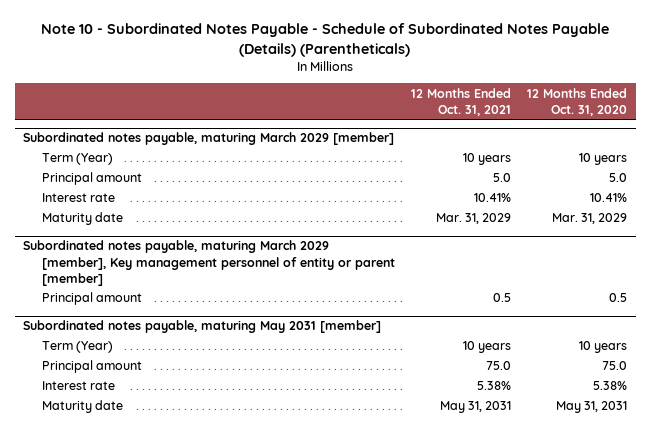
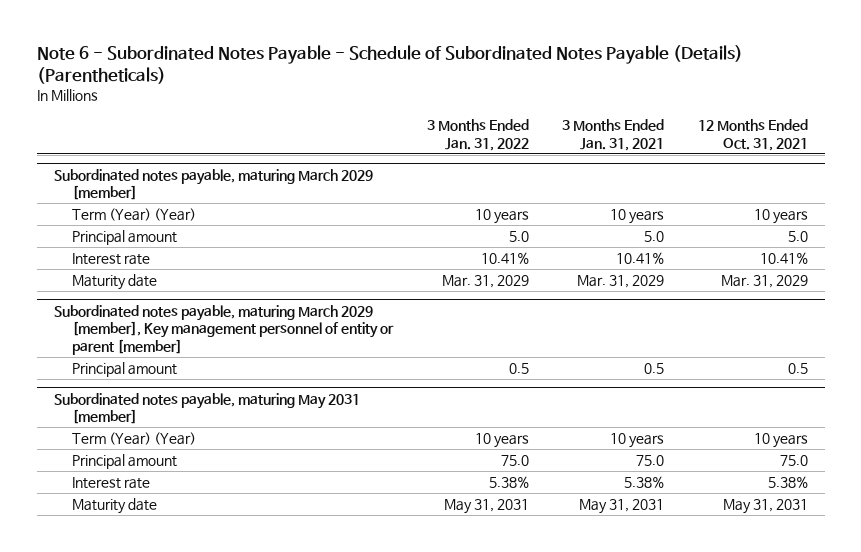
[41,23,610,57] Note 10 - Subordinated Notes Payable - Schedule of Subordinated Notes Payable (Details) (Parentheticals) -> [36,44,743,84] Note 6 - Subordinated Notes Payable - Schedule of Subordinated Notes Payable (Details) (Parentheticals)
[527,87,628,116] 12 Months Ended Oct. 31, 2020 -> none
none -> [426,119,529,151] 3 Months Ended Jan. 31, 2022
none -> [562,119,665,151] 3 Months Ended Jan. 31, 2021
[41,153,113,166] Term (Year) -> [71,207,196,221] Term (Year) (Year)
[41,341,113,354] Term (Year) -> [71,431,196,445] Term (Year) (Year)

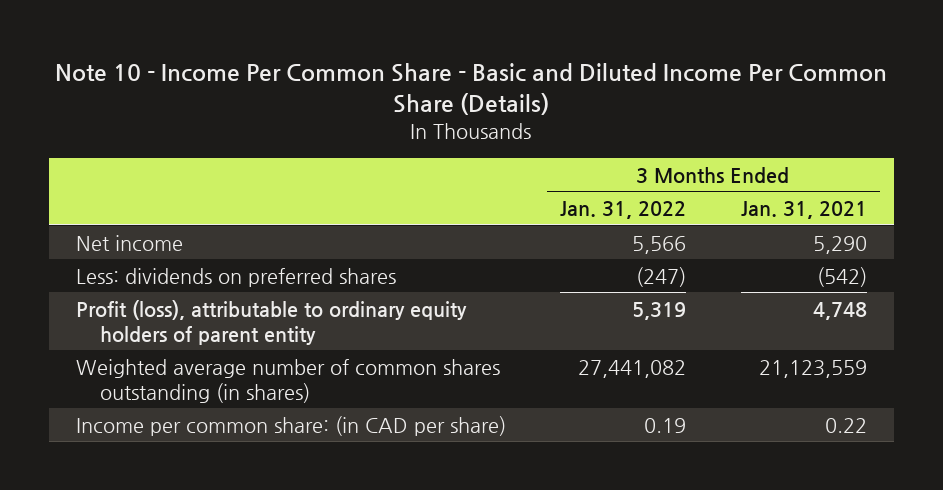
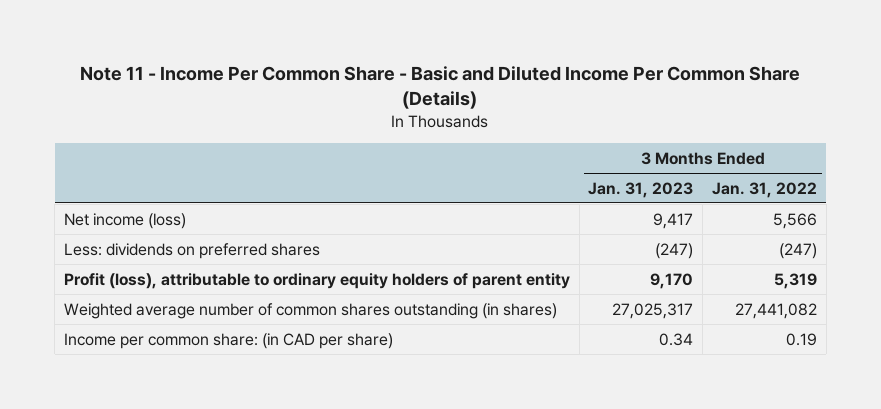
[55,63,888,116] Note 10 - Income Per Common Share - Basic and Diluted Income Per Common Share (Details) -> [80,65,801,110] Note 11 - Income Per Common Share - Basic and Diluted Income Per Common Share (Details)
[740,201,867,220] Jan. 31, 2021 -> none
none -> [588,181,694,198] Jan. 31, 2023
[76,234,184,251] Net income -> [63,212,186,229] Net income (loss)

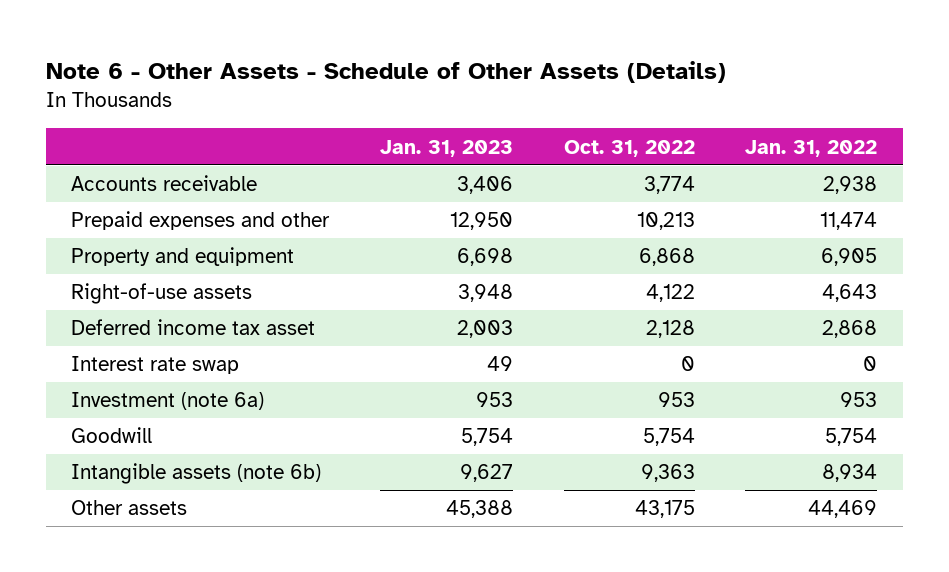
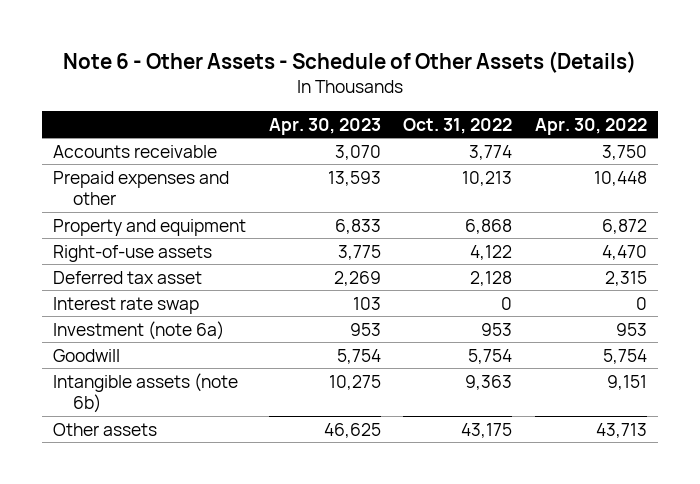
[379,139,513,157] Jan. 31, 2023 -> none
[745,139,878,157] Jan. 31, 2022 -> none
none -> [268,117,381,135] Apr. 30, 2023
none -> [534,117,647,135] Apr. 30, 2022
[71,319,316,336] Deferred income tax asset -> [53,270,203,284] Deferred tax asset

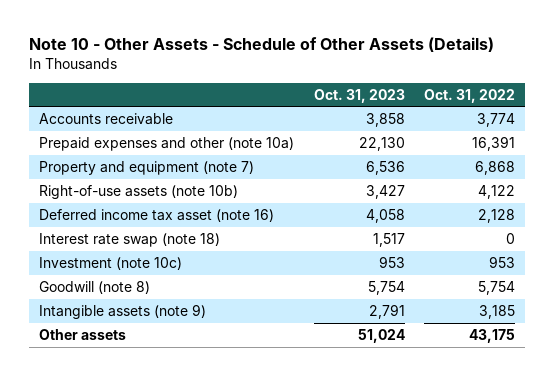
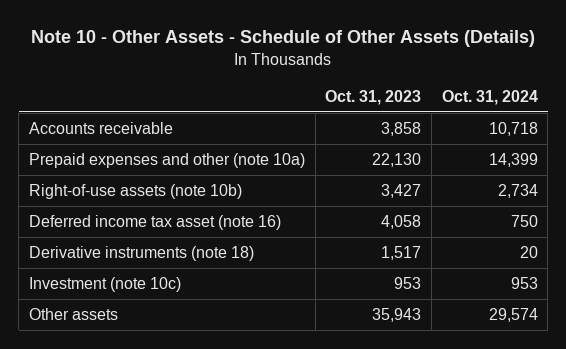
[424,88,516,103] Oct. 31, 2022 -> none
none -> [441,89,538,105] Oct. 31, 2024
[38,160,254,175] Property and equipment (note 7) -> none
[38,232,220,247] Interest rate swap (note 18) -> [28,246,254,262] Derivative instruments (note 18)
[38,280,150,294] Goodwill (note 8) -> none
[38,303,206,319] Intangible assets (note 9) -> none
[357,328,405,343] 51,024 -> [372,308,422,323] 35,943

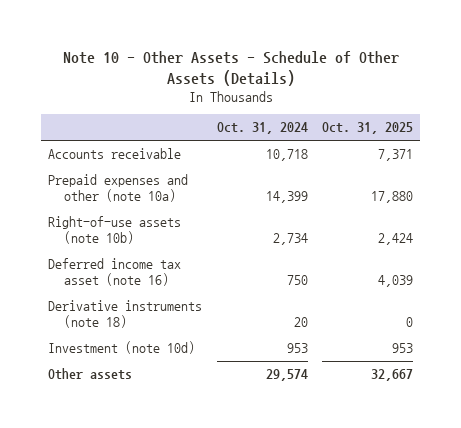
[325,89,422,105] Oct. 31, 2023 -> none
none -> [322,122,414,135] Oct. 31, 2025
[28,277,181,293] Investment (note 10c) -> [48,341,196,355] Investment (note 10d)

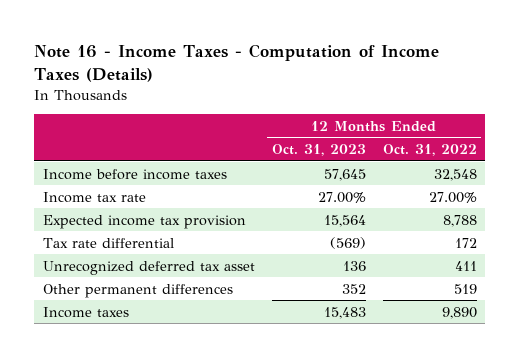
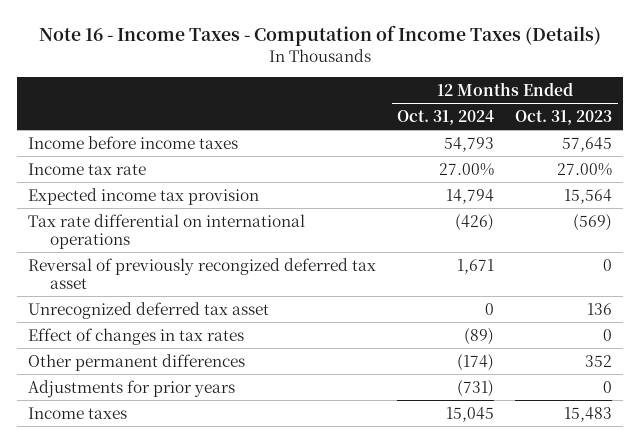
[382,144,477,157] Oct. 31, 2022 -> none
none -> [397,110,495,126] Oct. 31, 2024
[42,237,174,248] Tax rate differential -> [28,213,306,249] Tax rate differential on international operations
none -> [28,257,377,289] Reversal of previously recongized deferred tax asset
none -> [28,327,245,345] Effect of changes in tax rates
none -> [28,379,236,398] Adjustments for prior years

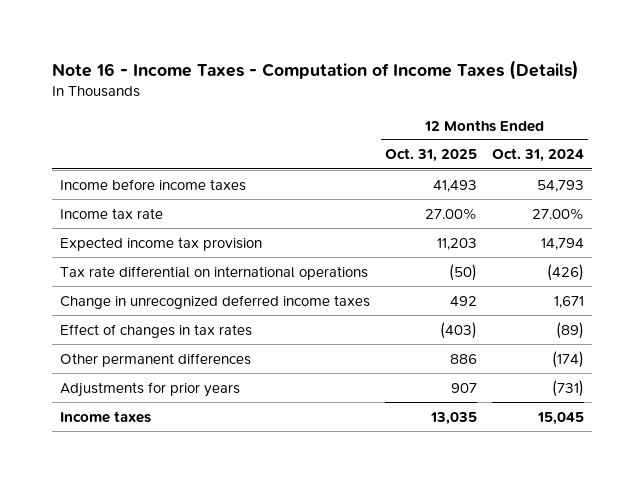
[515,110,613,126] Oct. 31, 2023 -> none
none -> [385,148,478,163] Oct. 31, 2025
[28,301,270,319] Unrecognized deferred tax asset -> none
[28,257,377,289] Reversal of previously recongized deferred tax asset -> [59,294,370,309] Change in unrecognized deferred income taxes

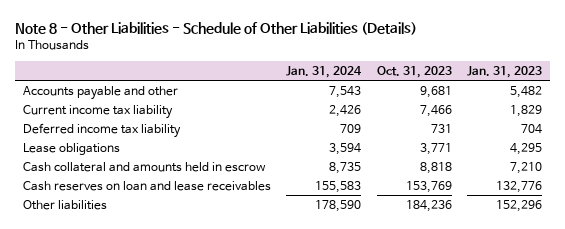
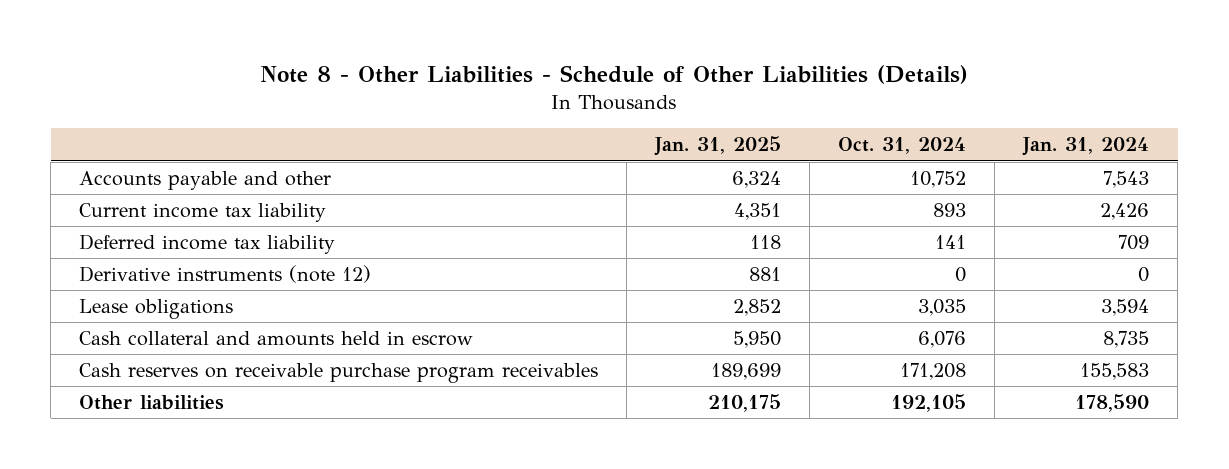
[376,65,452,78] Oct. 31, 2023 -> none
[467,65,543,78] Jan. 31, 2023 -> none
none -> [654,136,782,157] Jan. 31, 2025
none -> [838,137,967,155] Oct. 31, 2024
none -> [79,264,372,283] Derivative instruments (note 12)
[22,180,271,191] Cash reserves on loan and lease receivables -> [79,362,599,383] Cash reserves on receivable purchase program receivables

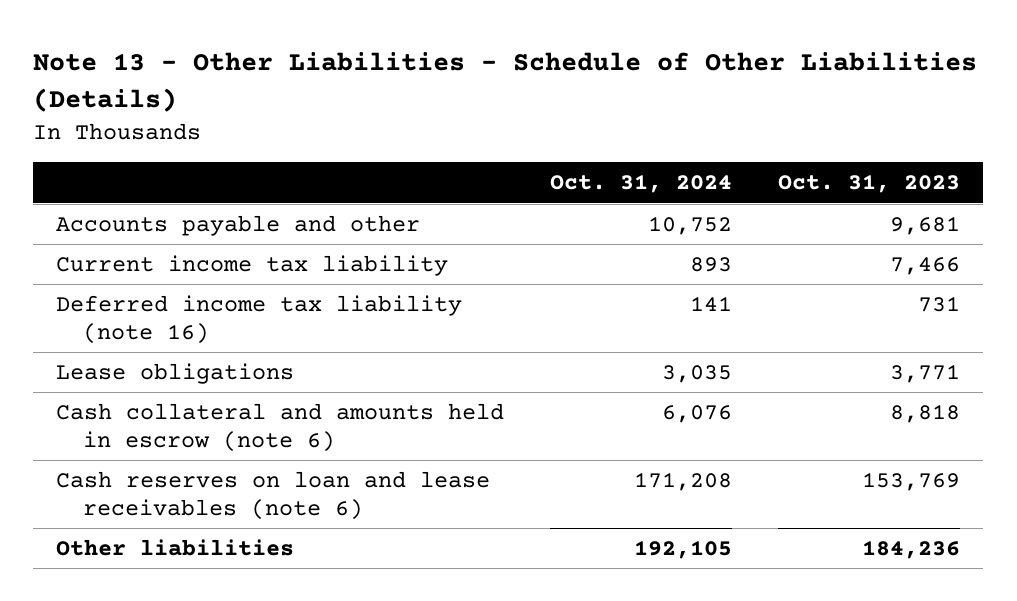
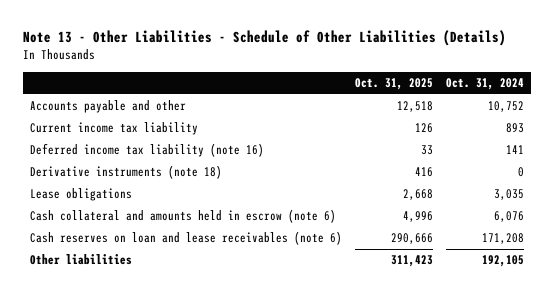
[778,174,961,194] Oct. 31, 2023 -> none
none -> [354,78,433,91] Oct. 31, 2025
none -> [29,165,222,180] Derivative instruments (note 18)

